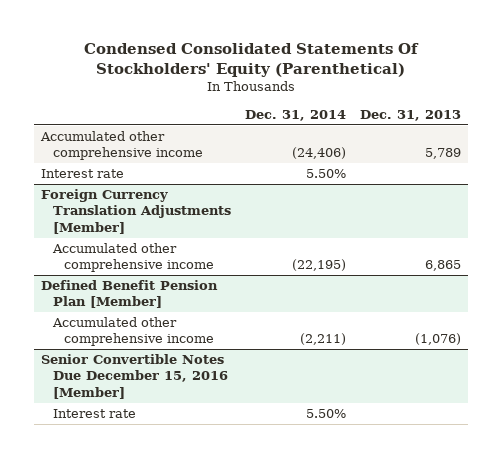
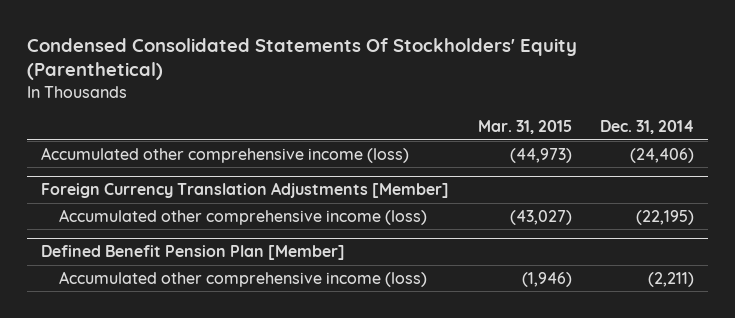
[359,110,461,122] Dec. 31, 2013 -> none
none -> [477,120,572,135] Mar. 31, 2015
[41,169,125,179] Interest rate -> none
[40,131,203,161] Accumulated other comprehensive income -> [41,146,410,163] Accumulated other comprehensive income (loss)
[51,243,215,273] Accumulated other comprehensive income -> [58,208,427,225] Accumulated other comprehensive income (loss)
[41,354,228,399] Senior Convertible Notes Due December 15, 2016 [Member] -> none
[52,409,136,419] Interest rate -> none
[51,317,215,347] Accumulated other comprehensive income -> [58,270,427,287] Accumulated other comprehensive income (loss)

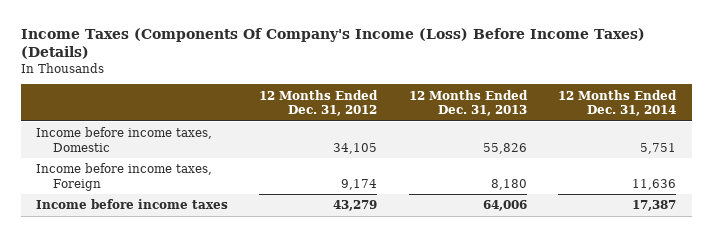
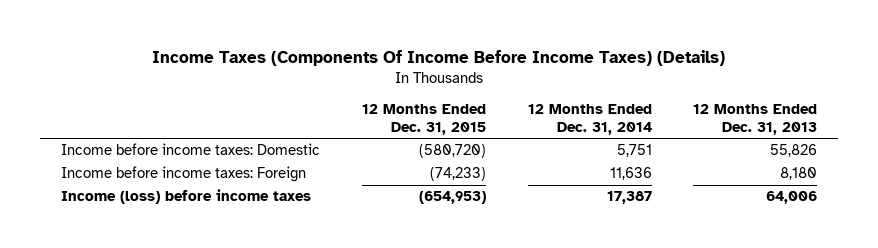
[20,27,645,59] Income Taxes (Components Of Company's Income (Loss) Before Income Taxes) (Details) -> [152,50,726,67] Income Taxes (Components Of Income Before Income Taxes) (Details)
[259,89,379,117] 12 Months Ended Dec. 31, 2012 -> none
none -> [361,104,486,135] 12 Months Ended Dec. 31, 2015
[36,127,213,152] Income before income taxes, Domestic -> [60,143,320,156] Income before income taxes: Domestic
[36,163,213,191] Income before income taxes, Foreign -> [60,166,306,183] Income before income taxes: Foreign
[36,199,229,210] Income before income taxes -> [60,189,311,205] Income (loss) before income taxes

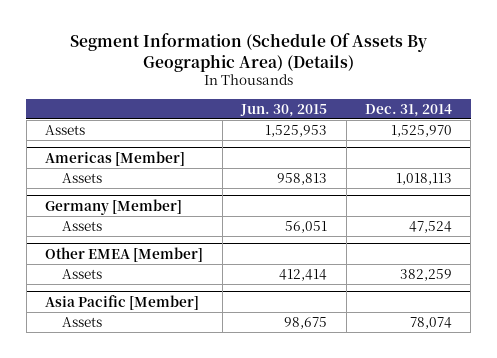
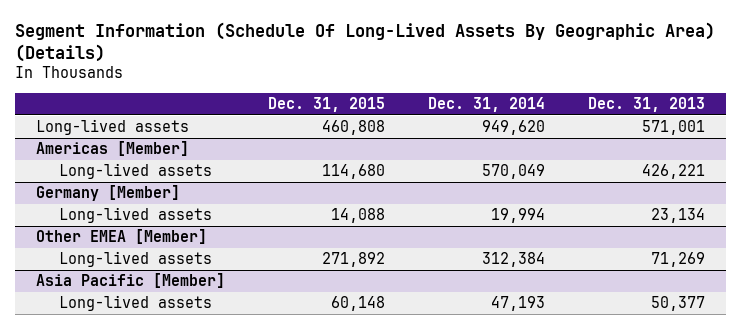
[69,32,427,72] Segment Information (Schedule Of Assets By Geographic Area) (Details) -> [14,21,715,63] Segment Information (Schedule Of Long-Lived Assets By Geographic Area) (Details)
[240,103,328,117] Jun. 30, 2015 -> none
none -> [268,96,386,112] Dec. 31, 2015
none -> [587,96,705,112] Dec. 31, 2013
[45,124,86,135] Assets -> none
none -> [36,119,190,136] Long-lived assets
[61,172,102,183] Assets -> none
none -> [58,163,212,180] Long-lived assets
[61,220,102,231] Assets -> none
none -> [58,207,212,224] Long-lived assets
[61,268,102,279] Assets -> none
none -> [58,251,212,268] Long-lived assets
[61,316,102,327] Assets -> none
none -> [58,295,212,312] Long-lived assets

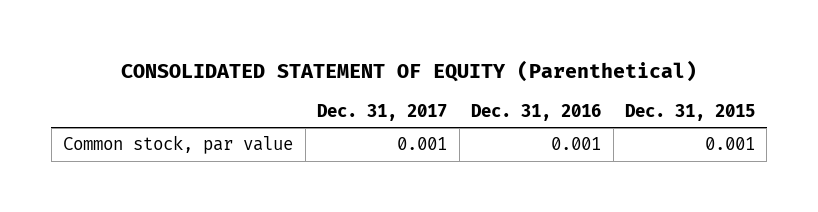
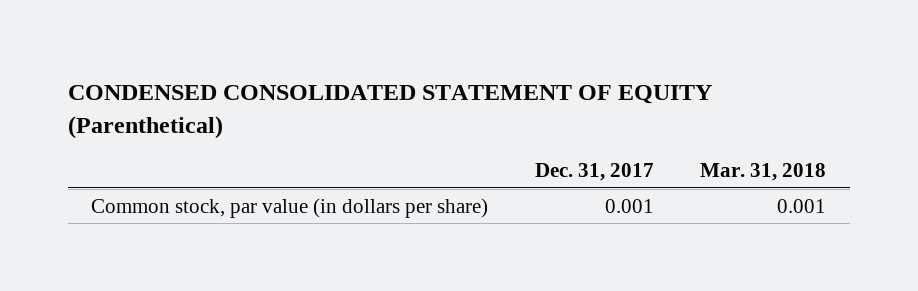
[121,59,698,82] CONSOLIDATED STATEMENT OF EQUITY (Parenthetical) -> [68,85,713,139] CONDENSED CONSOLIDATED STATEMENT OF EQUITY (Parenthetical)
[471,103,602,121] Dec. 31, 2016 -> none
[624,103,755,121] Dec. 31, 2015 -> none
none -> [700,163,827,182] Mar. 31, 2018
[63,135,294,155] Common stock, par value -> [91,197,489,218] Common stock, par value (in dollars per share)

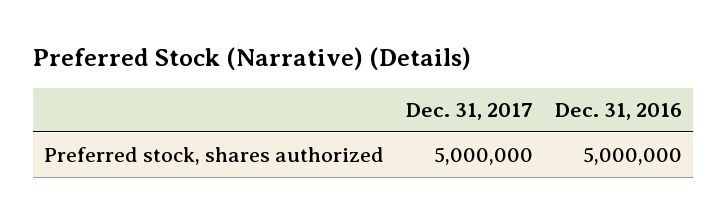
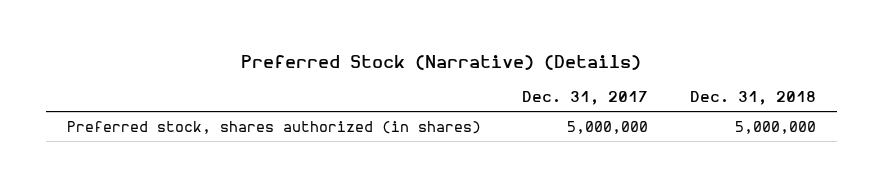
[554,103,682,121] Dec. 31, 2016 -> none
none -> [689,91,816,106] Dec. 31, 2018
[43,147,384,166] Preferred stock, shares authorized -> [66,120,481,134] Preferred stock, shares authorized (in shares)

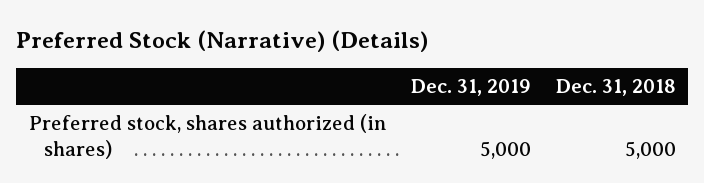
[522,91,649,106] Dec. 31, 2017 -> none
none -> [411,79,532,97] Dec. 31, 2019
[734,120,816,134] 5,000,000 -> [624,141,676,160] 5,000

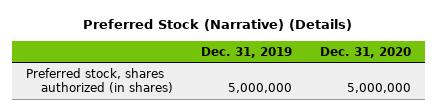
[555,79,676,97] Dec. 31, 2018 -> none
none -> [319,46,411,58] Dec. 31, 2020
[480,141,532,160] 5,000 -> [228,82,293,93] 5,000,000

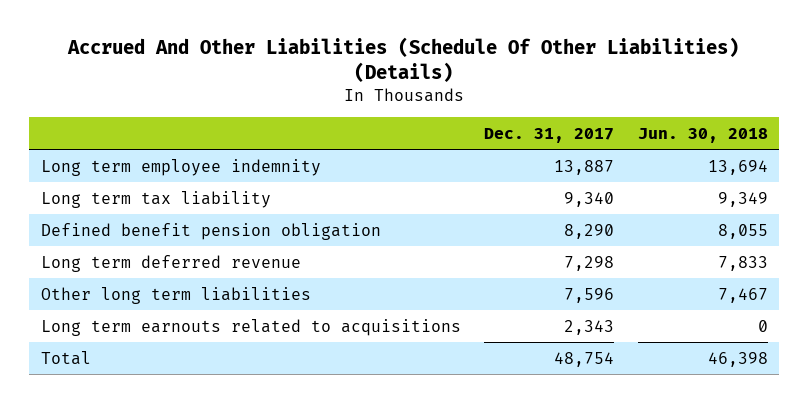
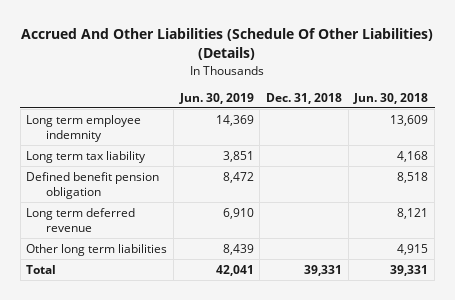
[484,127,615,143] Dec. 31, 2017 -> none
none -> [178,92,254,104] Jun. 30, 2019
none -> [266,92,343,104] Dec. 31, 2018
[40,318,461,336] Long term earnouts related to acquisitions -> none
[707,159,768,175] 13,694 -> [390,114,429,126] 13,609
[717,191,768,207] 9,349 -> [397,150,429,162] 4,168
[717,223,768,239] 8,055 -> [397,171,429,183] 8,518
[717,255,768,271] 7,833 -> [397,207,429,219] 8,121
[717,287,768,303] 7,467 -> [397,243,429,255] 4,915
[707,351,768,367] 46,398 -> [390,264,429,276] 39,331

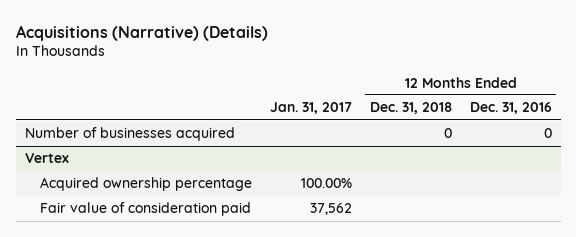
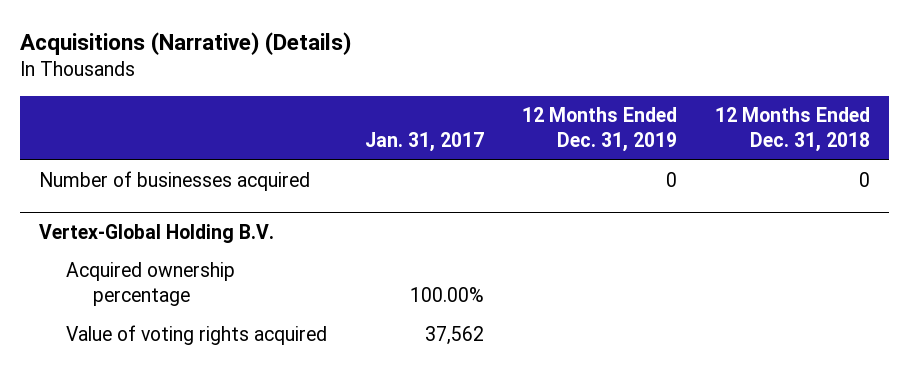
[469,102,552,115] Dec. 31, 2016 -> none
none -> [522,107,678,153] 12 Months Ended Dec. 31, 2019
[24,153,69,164] Vertex -> [38,223,274,243] Vertex-Global Holding B.V.
[40,202,252,217] Fair value of consideration paid -> [65,325,327,346] Value of voting rights acquired

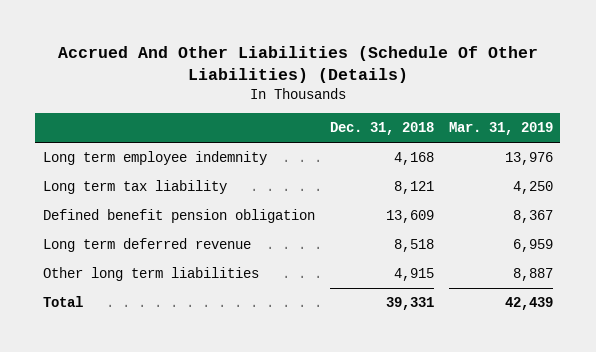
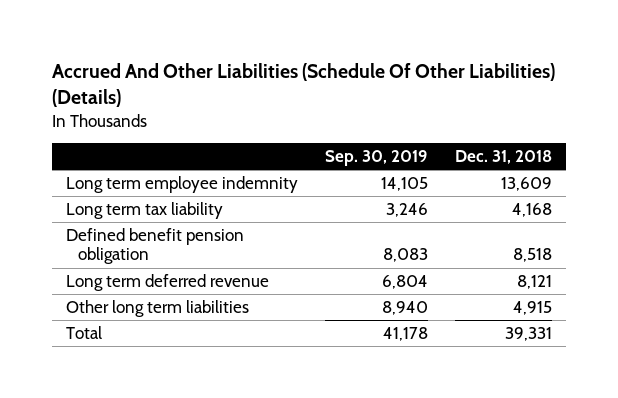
[448,122,553,136] Mar. 31, 2019 -> none
none -> [324,150,428,167] Sep. 30, 2019
[393,152,434,166] 4,168 -> [501,176,553,191] 13,609
[393,181,434,195] 8,121 -> [512,202,553,217] 4,168
[385,210,434,224] 13,609 -> [513,248,553,263] 8,518
[393,239,434,253] 8,518 -> [517,274,553,289] 8,121

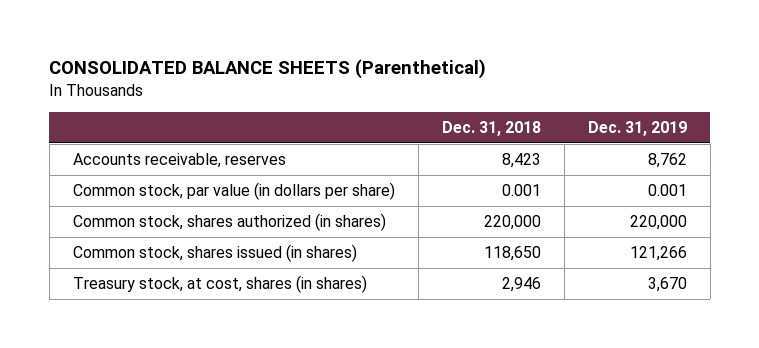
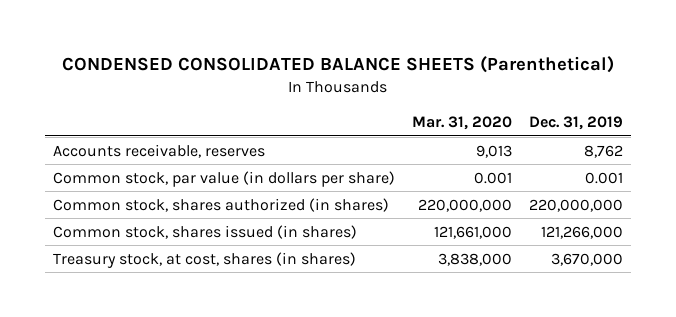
[49,58,487,79] CONSOLIDATED BALANCE SHEETS (Parenthetical) -> [61,56,614,74] CONDENSED CONSOLIDATED BALANCE SHEETS (Parenthetical)
[441,120,541,136] Dec. 31, 2018 -> none
none -> [411,115,512,130] Mar. 31, 2020
[629,215,687,231] 220,000 -> [528,198,623,212] 220,000,000
[629,246,687,262] 121,266 -> [540,225,623,239] 121,266,000
[647,277,687,293] 3,670 -> [550,252,623,266] 3,670,000

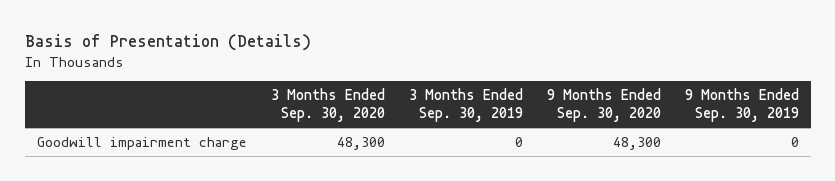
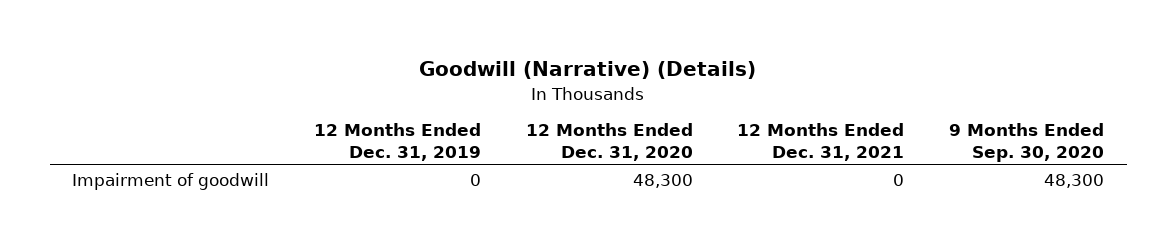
[24,34,311,52] Basis of Presentation (Details) -> [419,61,757,80] Goodwill (Narrative) (Details)
[270,88,385,123] 3 Months Ended Sep. 30, 2020 -> none
[408,88,523,123] 3 Months Ended Sep. 30, 2019 -> none
[684,88,799,123] 9 Months Ended Sep. 30, 2019 -> none
none -> [313,123,481,161] 12 Months Ended Dec. 31, 2019
none -> [525,123,693,161] 12 Months Ended Dec. 31, 2020
none -> [737,123,905,161] 12 Months Ended Dec. 31, 2021
[36,136,247,150] Goodwill impairment charge -> [72,172,270,190] Impairment of goodwill

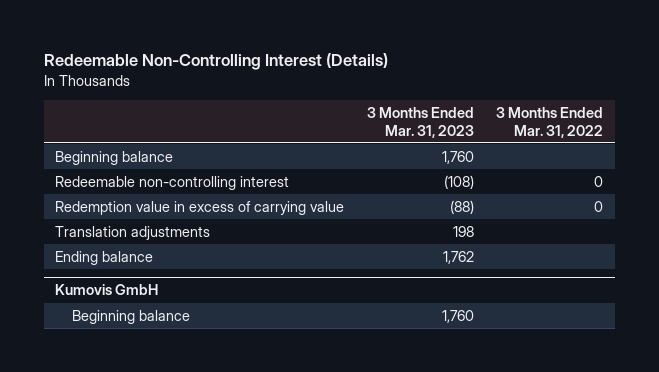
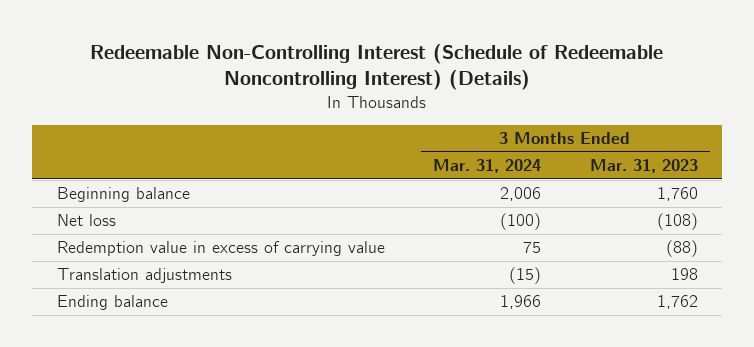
[43,53,388,71] Redeemable Non-Controlling Interest (Details) -> [90,43,664,91] Redeemable Non-Controlling Interest (Schedule of Redeemable Noncontrolling Interest) (Details)
[496,107,604,138] 3 Months Ended Mar. 31, 2022 -> none
none -> [433,159,542,174] Mar. 31, 2024
[55,175,290,190] Redeemable non-controlling interest -> [56,214,116,227] Net loss
[55,284,159,296] Kumovis GmbH -> none
[71,309,190,324] Beginning balance -> none

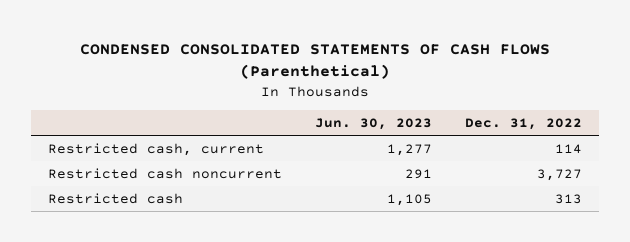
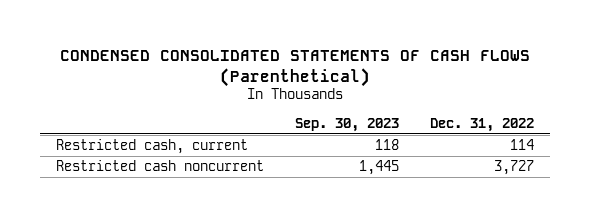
[315,117,433,130] Jun. 30, 2023 -> none
none -> [295,117,400,132] Sep. 30, 2023
[47,192,183,204] Restricted cash -> none

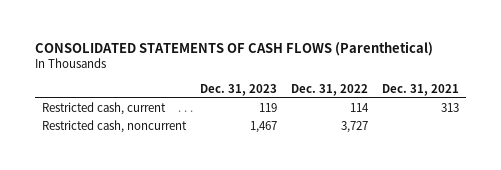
[60,49,531,87] CONDENSED CONSOLIDATED STATEMENTS OF CASH FLOWS (Parenthetical) -> [35,40,434,56] CONSOLIDATED STATEMENTS OF CASH FLOWS (Parenthetical)
[295,117,400,132] Sep. 30, 2023 -> none
none -> [200,83,278,96] Dec. 31, 2023
none -> [381,83,459,96] Dec. 31, 2021
[55,160,264,172] Restricted cash noncurrent -> [42,119,188,133] Restricted cash, noncurrent

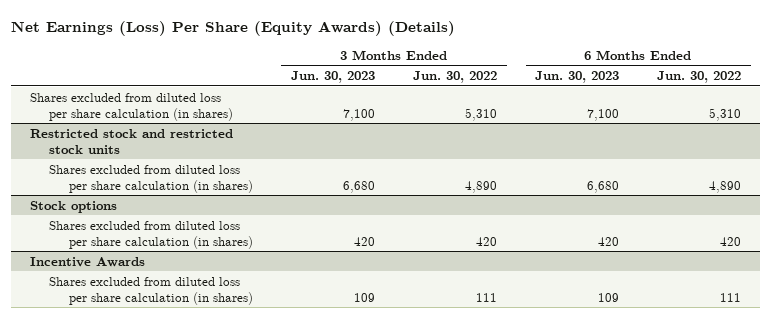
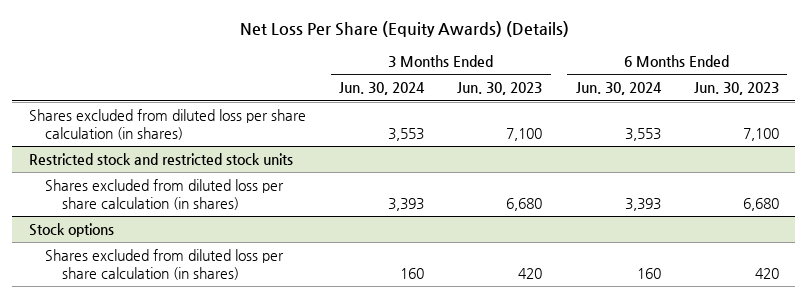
[11,20,456,36] Net Earnings (Loss) Per Share (Equity Awards) (Details) -> [239,20,569,37] Net Loss Per Share (Equity Awards) (Details)
[413,71,498,84] Jun. 30, 2022 -> none
[657,71,742,84] Jun. 30, 2022 -> none
none -> [338,82,425,96] Jun. 30, 2024
none -> [575,82,662,96] Jun. 30, 2024
[30,256,146,267] Incentive Awards -> none
[49,276,253,305] Shares excluded from diluted loss per share calculation (in shares) -> none

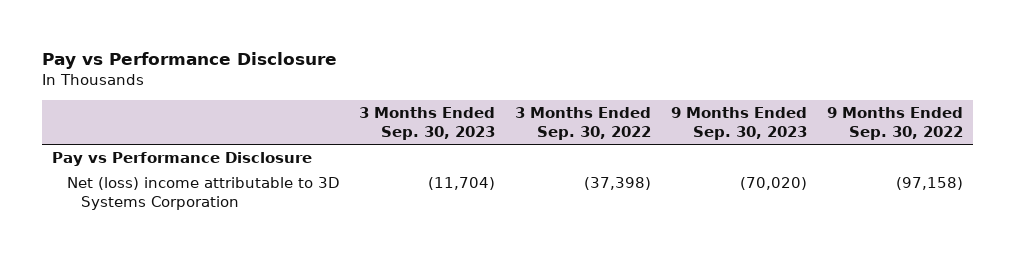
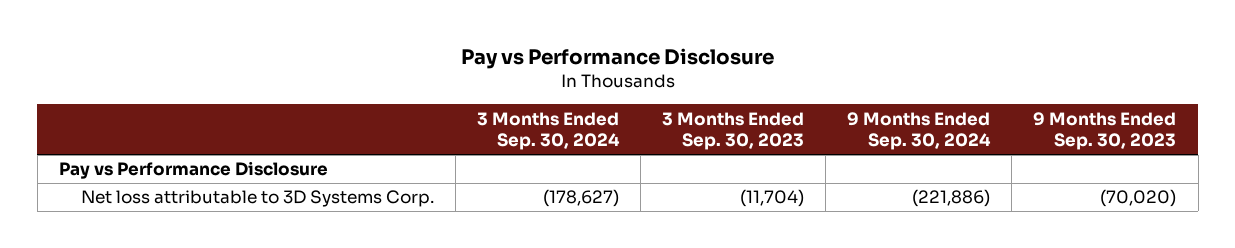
[515,107,652,141] 3 Months Ended Sep. 30, 2022 -> none
[826,107,963,141] 9 Months Ended Sep. 30, 2022 -> none
none -> [476,111,620,151] 3 Months Ended Sep. 30, 2024
none -> [847,111,992,151] 9 Months Ended Sep. 30, 2024
[66,177,340,210] Net (loss) income attributable to 3D Systems Corporation -> [80,190,434,208] Net loss attributable to 3D Systems Corp.

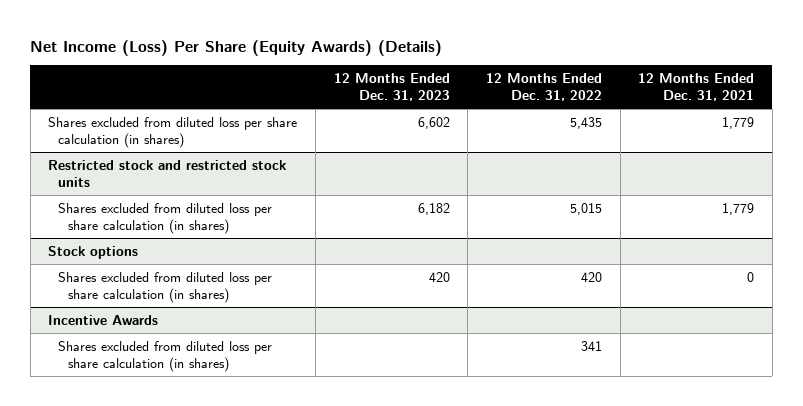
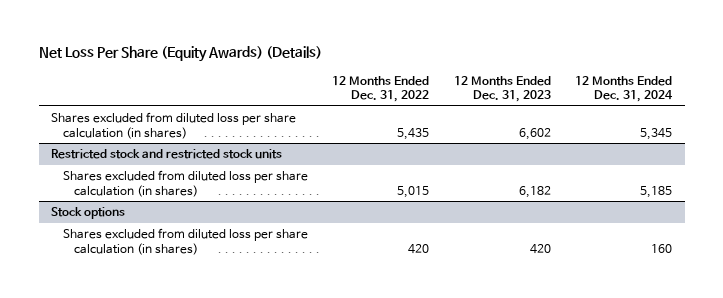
[30,39,443,56] Net Income (Loss) Per Share (Equity Awards) (Details) -> [38,46,322,63] Net Loss Per Share (Equity Awards) (Details)
[638,73,755,102] 12 Months Ended Dec. 31, 2021 -> none
none -> [575,75,674,102] 12 Months Ended Dec. 31, 2024
[48,314,159,325] Incentive Awards -> none
[58,340,273,372] Shares excluded from diluted loss per share calculation (in shares) -> none

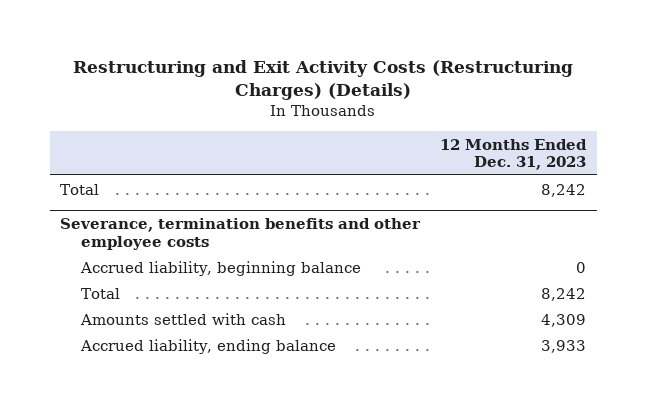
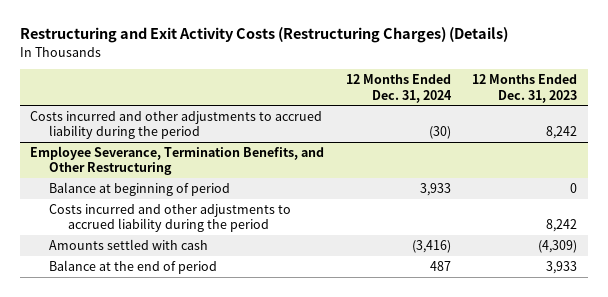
none -> [345,74,452,103] 12 Months Ended Dec. 31, 2024
[60,183,100,195] Total -> [30,111,323,140] Costs incurred and other adjustments to accrued liability during the period
[60,218,422,250] Severance, termination benefits and other employee costs -> [30,146,325,176] Employee Severance, Termination Benefits, and Other Restructuring
[79,260,361,276] Accrued liability, beginning balance -> [49,182,231,197] Balance at beginning of period
[80,287,120,299] Total -> [49,204,292,233] Costs incurred and other adjustments to accrued liability during the period
[541,313,587,327] 4,309 -> [538,240,578,254] (4,309)
[79,338,336,354] Accrued liability, ending balance -> [49,260,218,275] Balance at the end of period

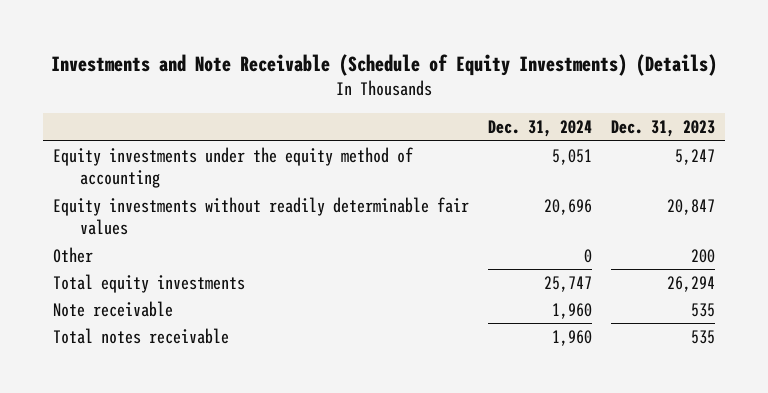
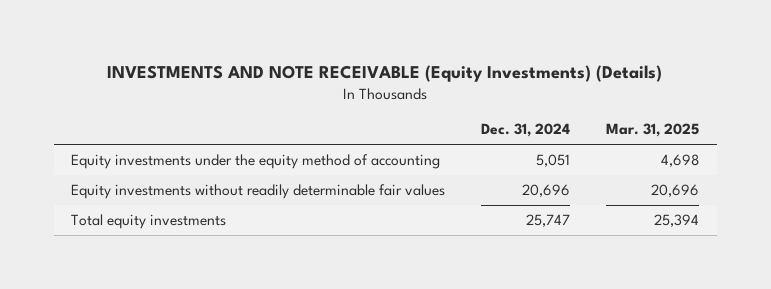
[50,53,717,76] Investments and Note Receivable (Schedule of Equity Investments) (Details) -> [107,64,663,82] INVESTMENTS AND NOTE RECEIVABLE (Equity Investments) (Details)
[610,120,715,138] Dec. 31, 2023 -> none
none -> [606,123,700,138] Mar. 31, 2025
[52,247,93,264] Other -> none
[52,301,173,318] Note receivable -> none
[52,328,229,345] Total notes receivable -> none

